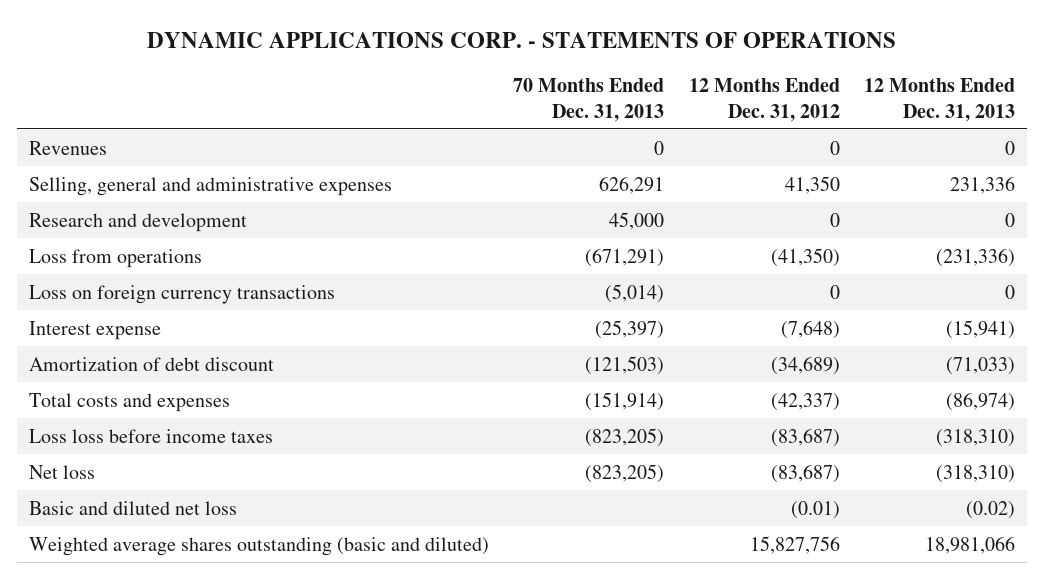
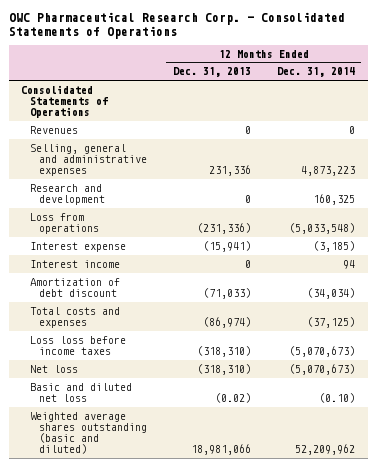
[146,31,896,48] DYNAMIC APPLICATIONS CORP. - STATEMENTS OF OPERATIONS -> [8,12,345,39] OWC Pharmaceutical Research Corp. - Consolidated Statements of Operations
[513,78,665,122] 70 Months Ended Dec. 31, 2013 -> none
[688,78,840,122] 12 Months Ended Dec. 31, 2012 -> none
none -> [276,67,355,78] Dec. 31, 2014
none -> [21,84,109,119] Consolidated Statements of Operations
[28,284,335,304] Loss on foreign currency transactions -> none
none -> [30,259,121,268] Interest income

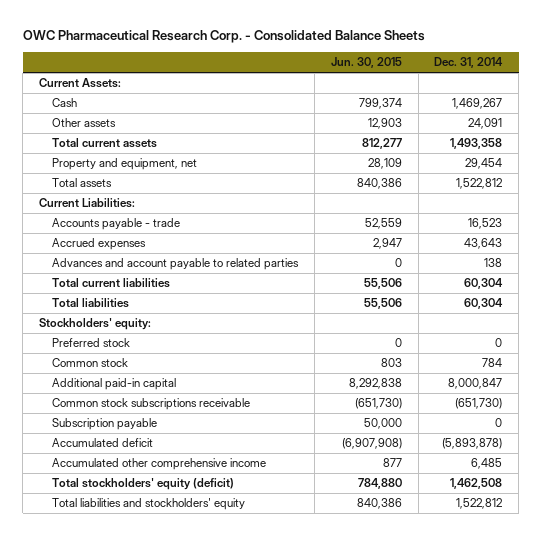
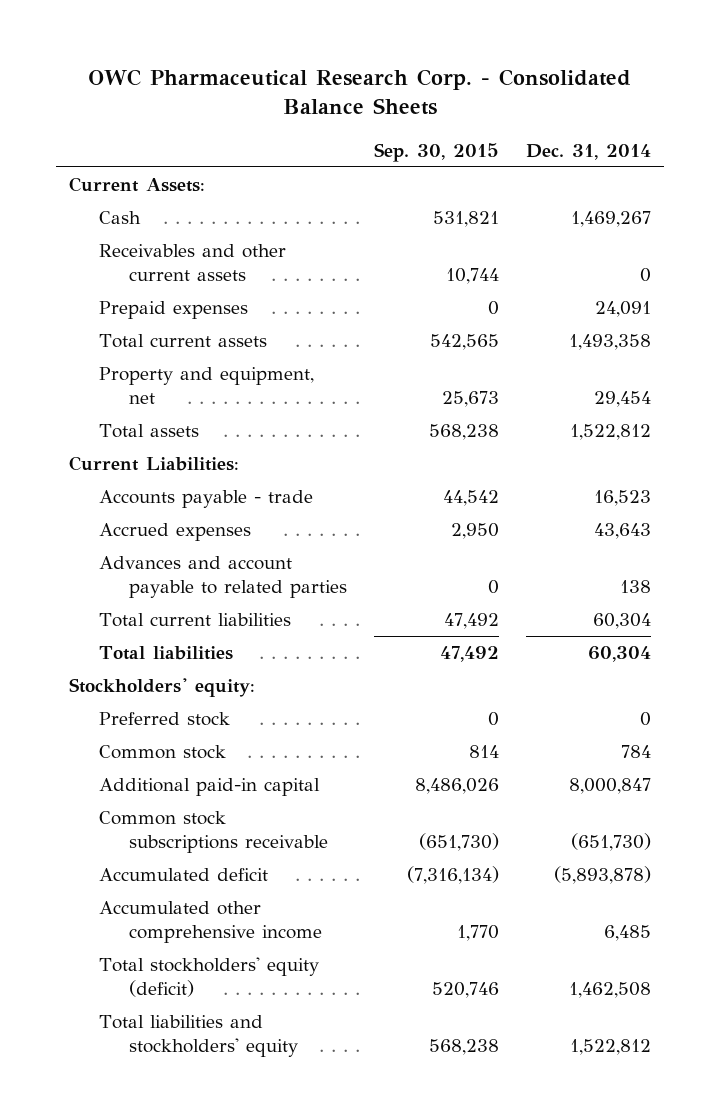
[330,57,402,69] Jun. 30, 2015 -> none
none -> [373,142,499,162] Sep. 30, 2015
none -> [98,244,286,281] Receivables and other current assets
[52,118,117,128] Other assets -> [98,301,248,320] Prepaid expenses
[52,418,158,431] Subscription payable -> none

